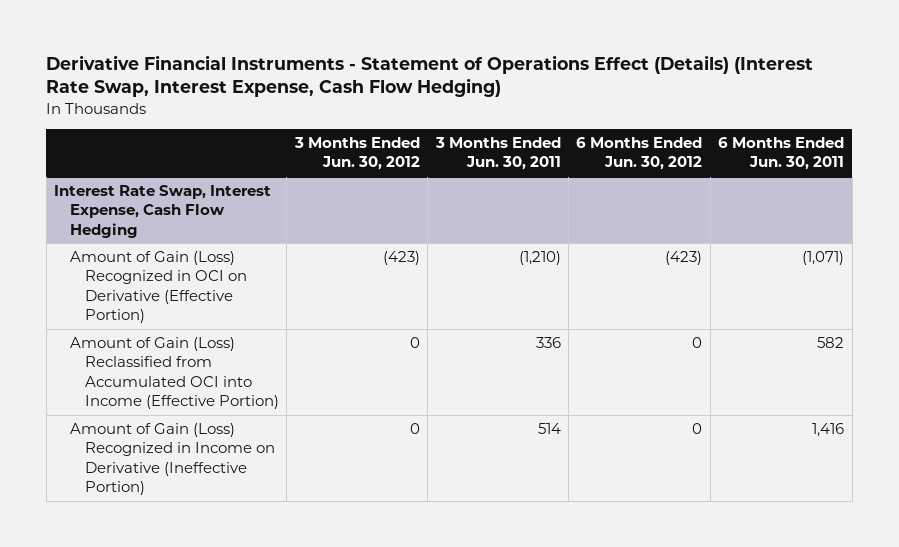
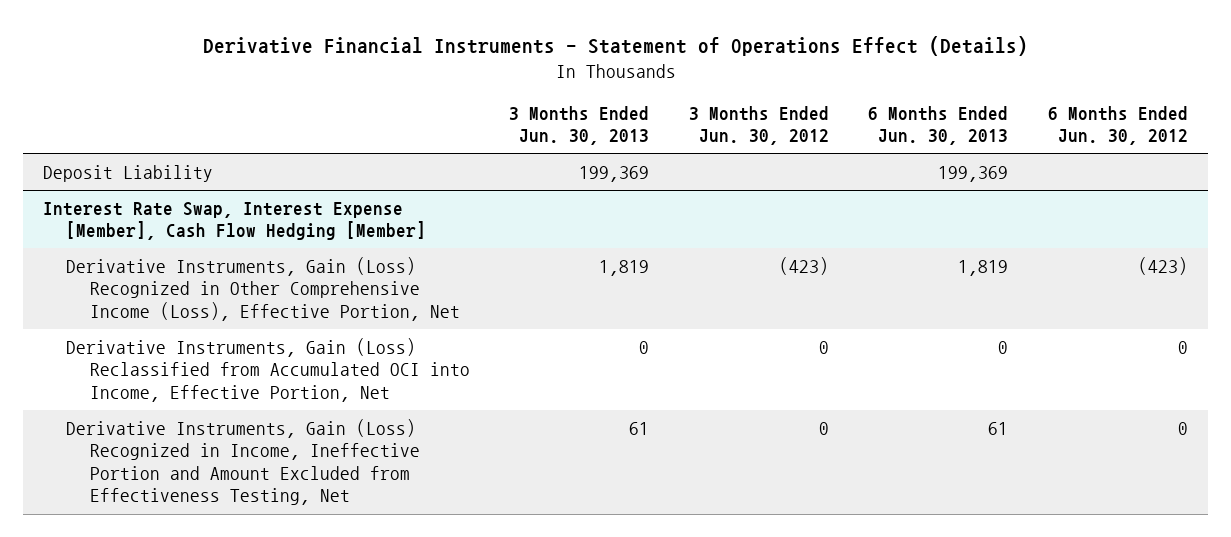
[46,54,814,98] Derivative Financial Instruments - Statement of Operations Effect (Details) (Interest Rate Swap, Interest Expense, Cash Flow Hedging) -> [202,35,1028,56] Derivative Financial Instruments - Statement of Operations Effect (Details)
[434,137,561,171] 3 Months Ended Jun. 30, 2011 -> none
[718,137,845,171] 6 Months Ended Jun. 30, 2011 -> none
none -> [509,105,650,146] 3 Months Ended Jun. 30, 2013
none -> [868,105,1009,146] 6 Months Ended Jun. 30, 2013
none -> [43,164,214,182] Deposit Liability
[54,185,272,238] Interest Rate Swap, Interest Expense, Cash Flow Hedging -> [43,201,427,241] Interest Rate Swap, Interest Expense [Member], Cash Flow Hedging [Member]
[69,251,247,324] Amount of Gain (Loss) Recognized in OCI on Derivative (Effective Portion) -> [66,256,460,321] Derivative Instruments, Gain (Loss) Recognized in Other Comprehensive Income (Loss), Effective Portion, Net
[69,337,279,410] Amount of Gain (Loss) Reclassified from Accumulated OCI into Income (Effective Portion) -> [66,337,470,402] Derivative Instruments, Gain (Loss) Reclassified from Accumulated OCI into Income, Effective Portion, Net
[69,423,275,496] Amount of Gain (Loss) Recognized in Income on Derivative (Ineffective Portion) -> [66,418,420,506] Derivative Instruments, Gain (Loss) Recognized in Income, Ineffective Portion and Amount Excluded from Effectiveness Testing, Net

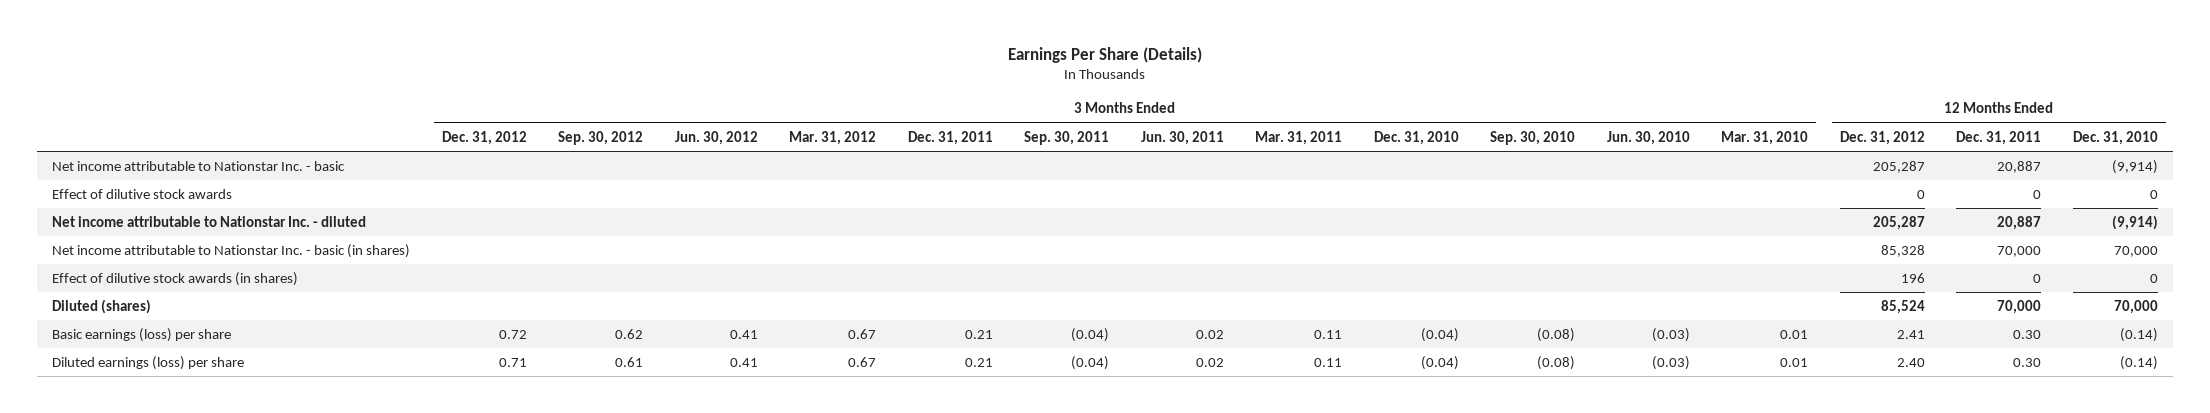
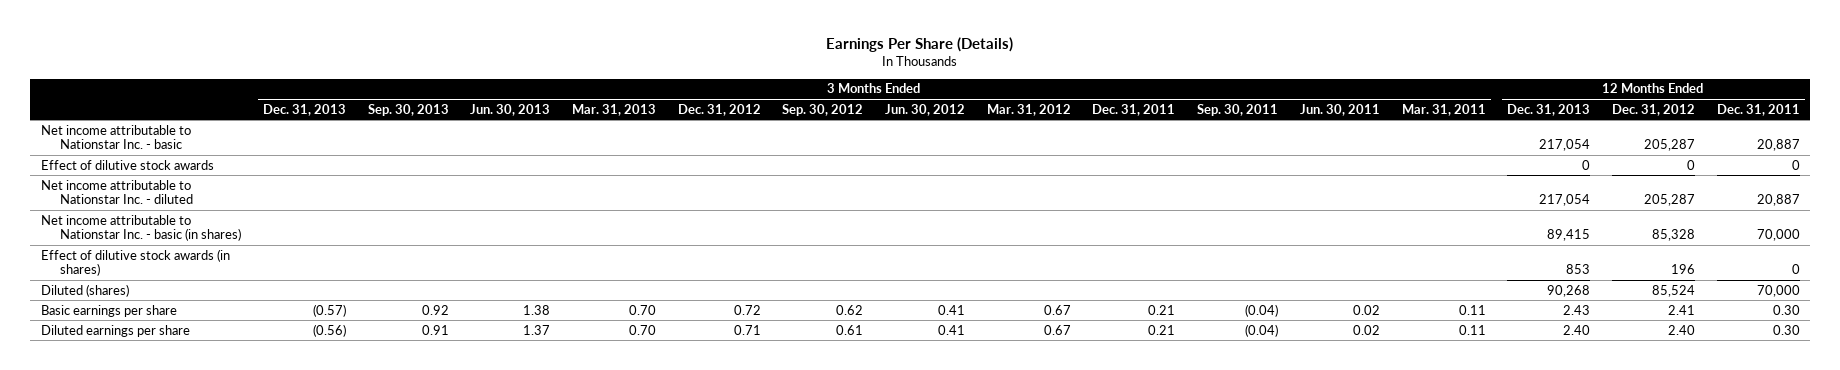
[1373,130,1459,145] Dec. 31, 2010 -> none
[1490,130,1576,145] Sep. 30, 2010 -> none
[1606,130,1690,145] Jun. 30, 2010 -> none
[1721,130,1809,145] Mar. 31, 2010 -> none
[2072,130,2158,145] Dec. 31, 2010 -> none
none -> [262,103,346,116] Dec. 31, 2013
none -> [367,103,449,116] Sep. 30, 2013
none -> [470,103,551,116] Jun. 30, 2013
none -> [571,103,656,116] Mar. 31, 2013
none -> [1507,103,1591,116] Dec. 31, 2013
[52,328,232,343] Basic earnings (loss) per share -> [40,304,177,317] Basic earnings per share
[52,356,245,371] Diluted earnings (loss) per share -> [40,324,190,337] Diluted earnings per share

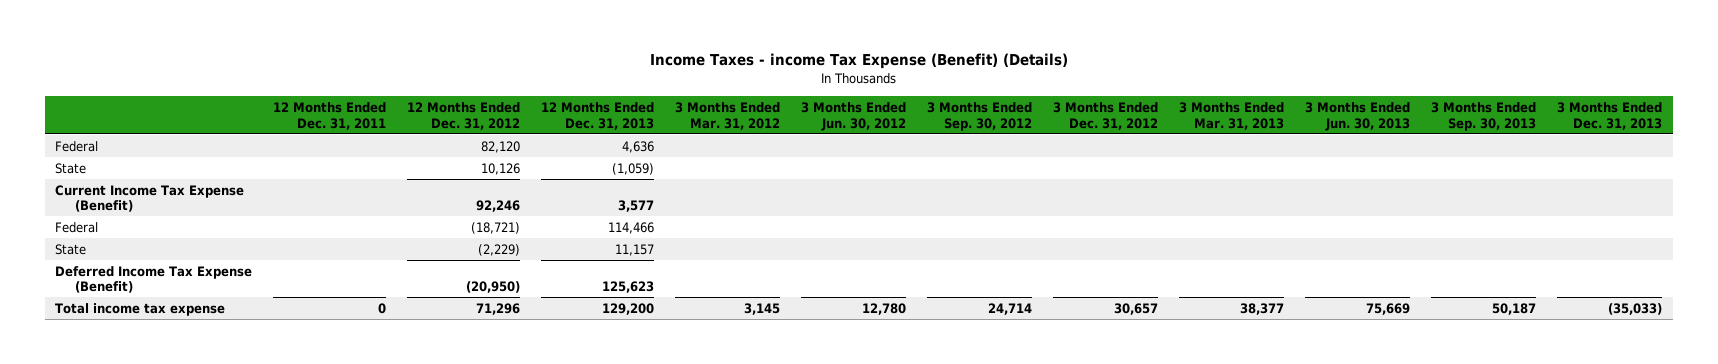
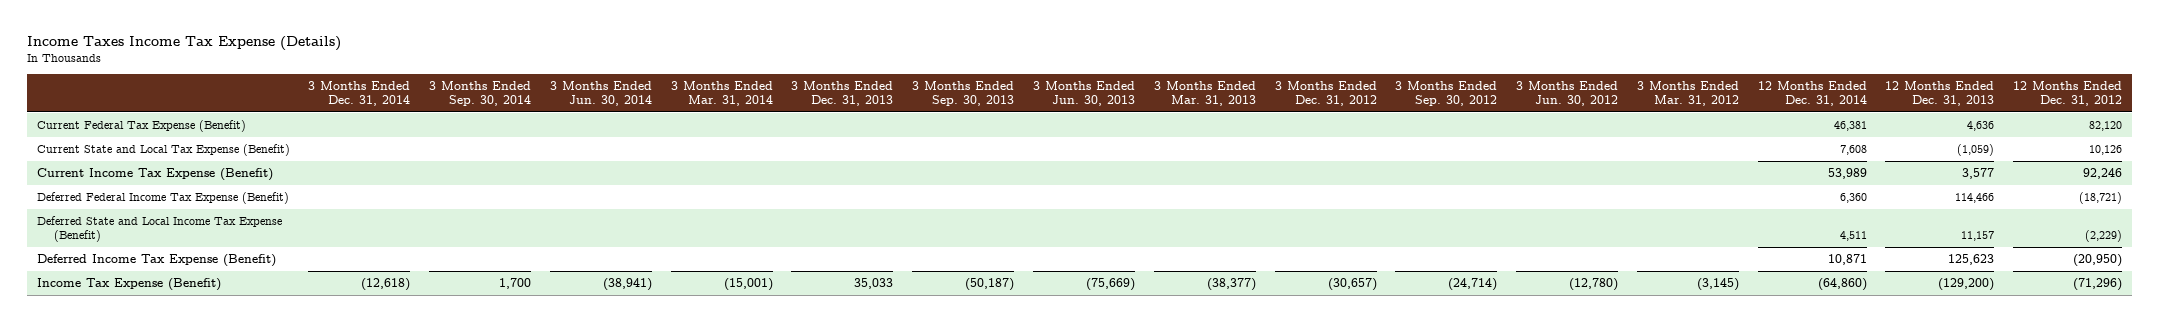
[649,53,1068,70] Income Taxes - income Tax Expense (Benefit) (Details) -> [27,35,342,51] Income Taxes Income Tax Expense (Details)
[273,102,387,130] 12 Months Ended Dec. 31, 2011 -> none
none -> [308,80,411,107] 3 Months Ended Dec. 31, 2014
none -> [429,80,532,107] 3 Months Ended Sep. 30, 2014
none -> [549,80,652,107] 3 Months Ended Jun. 30, 2014
none -> [670,80,773,107] 3 Months Ended Mar. 31, 2014
none -> [1757,80,1867,107] 12 Months Ended Dec. 31, 2014
[55,140,99,152] Federal -> [36,120,246,133] Current Federal Tax Expense (Benefit)
[55,162,87,174] State -> [36,144,290,157] Current State and Local Tax Expense (Benefit)
[55,221,99,233] Federal -> [36,192,289,205] Deferred Federal Income Tax Expense (Benefit)
[55,243,87,255] State -> [36,216,282,243] Deferred State and Local Income Tax Expense (Benefit)
[55,302,226,316] Total income tax expense -> [36,278,221,292] Income Tax Expense (Benefit)
[476,302,521,315] 71,296 -> [2073,278,2123,292] (71,296)
[602,302,655,315] 129,200 -> [1938,278,1995,292] (129,200)
[744,302,781,315] 3,145 -> [1696,278,1739,292] (3,145)
[862,302,907,315] 12,780 -> [1569,278,1619,292] (12,780)
[988,302,1033,315] 24,714 -> [1448,278,1498,292] (24,714)
[1114,302,1159,315] 30,657 -> [1327,278,1377,292] (30,657)
[1240,302,1285,315] 38,377 -> [1206,278,1256,292] (38,377)
[1366,302,1411,315] 75,669 -> [1085,278,1135,292] (75,669)
[1492,302,1537,315] 50,187 -> [965,278,1015,292] (50,187)
[1608,302,1663,315] (35,033) -> [854,278,894,290] 35,033

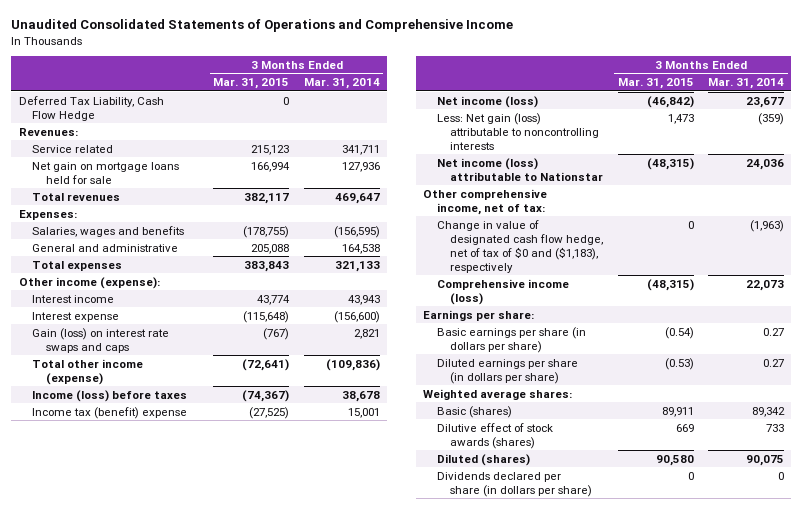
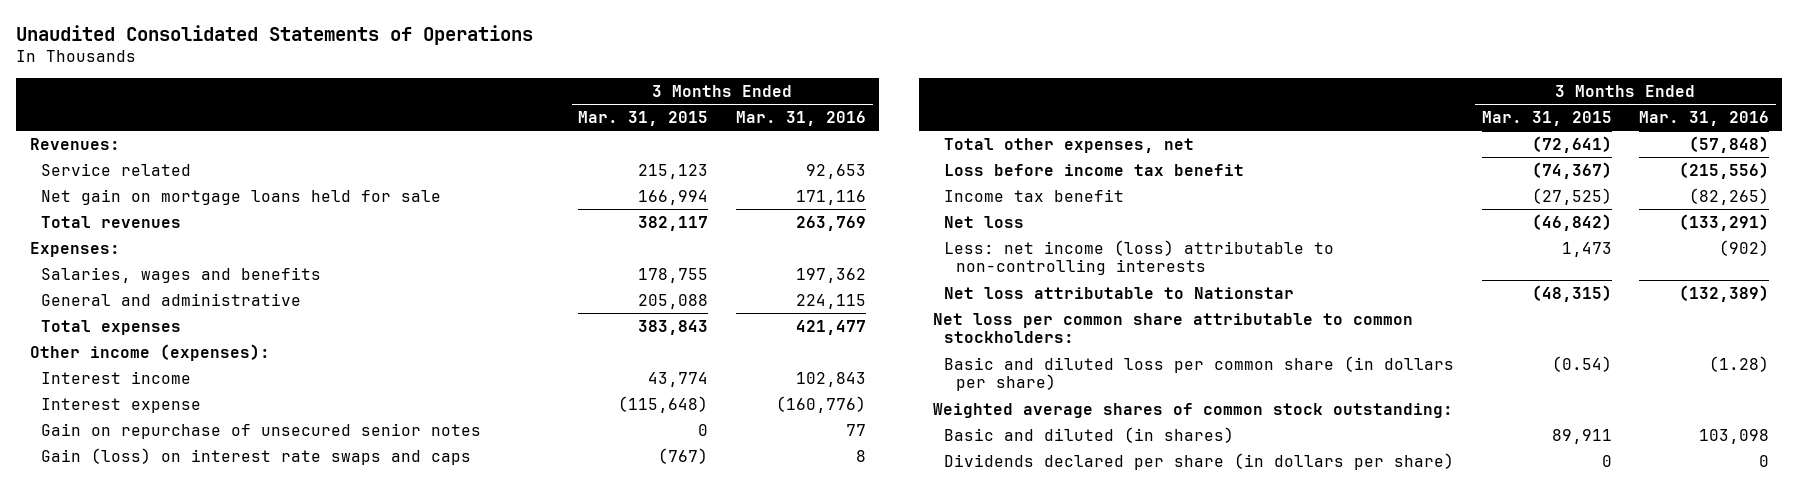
[11,19,514,33] Unaudited Consolidated Statements of Operations and Comprehensive Income -> [16,24,534,45] Unaudited Consolidated Statements of Operations
[303,78,380,90] Mar. 31, 2014 -> none
none -> [735,111,866,127] Mar. 31, 2016
[18,95,164,121] Deferred Tax Liability, Cash Flow Hedge -> none
[243,225,290,238] (178,755) -> [638,267,709,283] 178,755
[18,276,160,289] Other income (expense): -> [29,343,270,361] Other income (expenses):
none -> [41,422,482,439] Gain on repurchase of unsecured senior notes
[422,188,547,215] Other comprehensive income, net of tax: -> none
[436,219,604,273] Change in value of designated cash flow hedge, net of tax of $0 and ($1,183), respectively -> none
[436,278,569,305] Comprehensive income (loss) -> none
[436,358,578,384] Diluted earnings per share (in dollars per share) -> none
[422,388,572,400] Weighted average shares: -> none
[436,422,553,449] Dilutive effect of stock awards (shares) -> none
[436,453,530,466] Diluted (shares) -> none
[32,358,144,385] Total other income (expense) -> [944,137,1195,153] Total other expenses, net
[32,389,188,402] Income (loss) before taxes -> [944,163,1245,176] Loss before income tax benefit
[32,406,188,419] Income tax (benefit) expense -> [944,188,1125,202] Income tax benefit
[436,95,538,108] Net income (loss) -> [944,215,1025,228] Net loss
[436,112,600,150] Less: Net gain (loss) attributable to noncontrolling interests -> [944,239,1335,276] Less: net income (loss) attributable to non-controlling interests
[436,157,604,181] Net income (loss) attributable to Nationstar -> [944,286,1295,299] Net loss attributable to Nationstar
[422,309,534,321] Earnings per share: -> [932,312,1413,344] Net loss per common share attributable to common stockholders:
[436,326,586,353] Basic earnings per share (in dollars per share) -> [944,355,1455,392] Basic and diluted loss per common share (in dollars per share)
none -> [932,402,1453,418] Weighted average shares of common stock outstanding:
[436,405,512,418] Basic (shares) -> [944,426,1235,443] Basic and diluted (in shares)

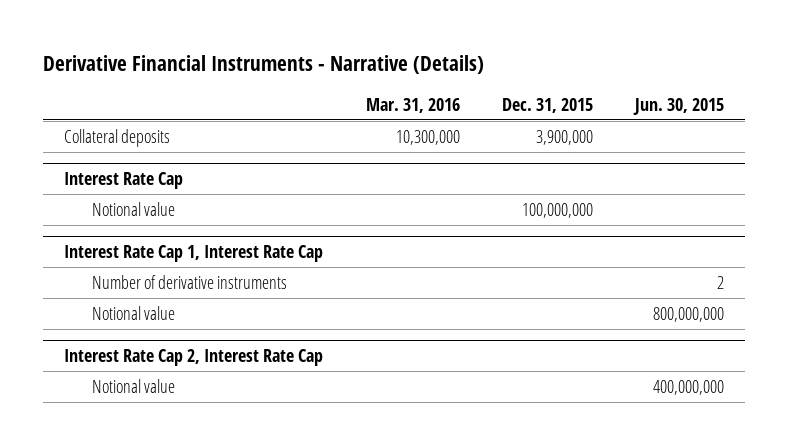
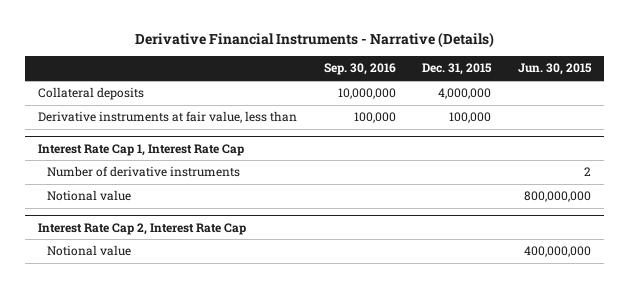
[365,97,460,113] Mar. 31, 2016 -> none
none -> [323,63,396,76] Sep. 30, 2016
[64,172,184,190] Interest Rate Cap -> none
[91,201,175,216] Notional value -> none
[535,129,593,145] 3,900,000 -> [438,88,492,100] 4,000,000
none -> [38,111,298,124] Derivative instruments at fair value, less than

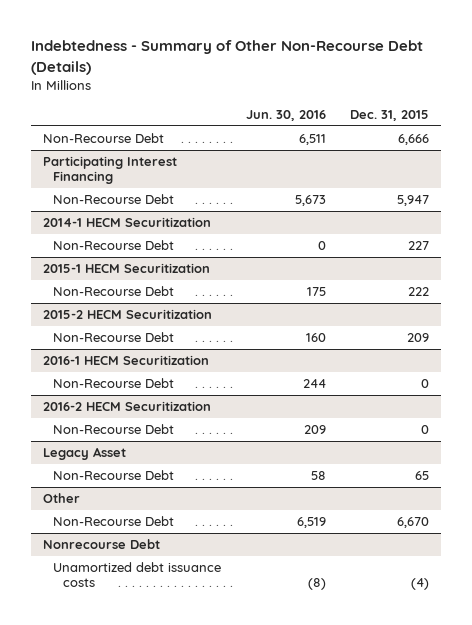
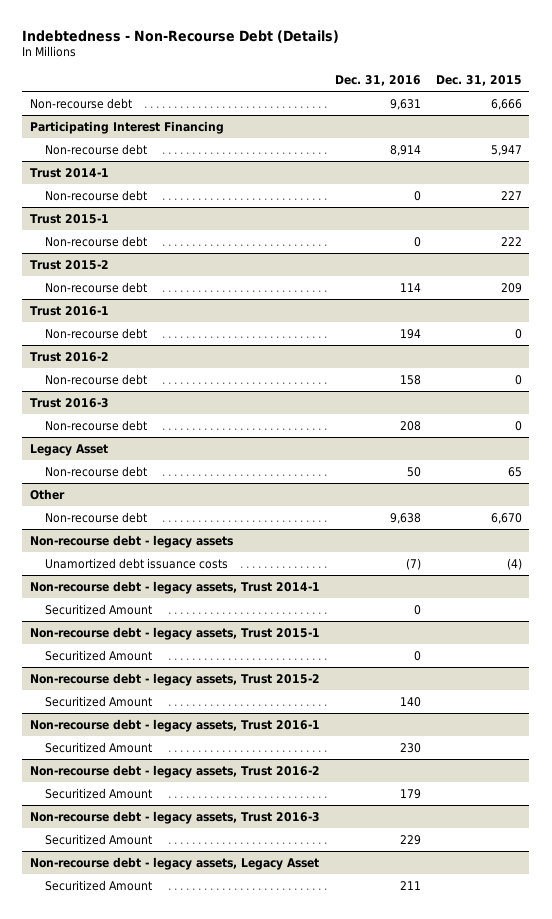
[30,40,423,75] Indebtedness - Summary of Other Non-Recourse Debt (Details) -> [22,29,340,43] Indebtedness - Non-Recourse Debt (Details)
[245,110,326,122] Jun. 30, 2016 -> none
none -> [334,75,421,87] Dec. 31, 2016
[43,133,165,144] Non-Recourse Debt -> [29,97,132,109] Non-recourse debt
[53,194,175,205] Non-Recourse Debt -> [45,143,148,155] Non-recourse debt
[43,217,212,228] 2014-1 HECM Securitization -> [29,167,109,178] Trust 2014-1
[53,240,175,251] Non-Recourse Debt -> [45,189,148,201] Non-recourse debt
[43,263,211,274] 2015-1 HECM Securitization -> [29,213,109,224] Trust 2015-1
[53,286,175,297] Non-Recourse Debt -> [45,235,148,247] Non-recourse debt
[43,309,213,320] 2015-2 HECM Securitization -> [29,259,109,270] Trust 2015-2
[53,332,175,343] Non-Recourse Debt -> [45,281,148,293] Non-recourse debt
[43,355,210,366] 2016-1 HECM Securitization -> [29,305,109,316] Trust 2016-1
[53,378,175,389] Non-Recourse Debt -> [45,327,148,339] Non-recourse debt
[43,401,212,412] 2016-2 HECM Securitization -> [29,351,109,362] Trust 2016-2
[53,424,175,435] Non-Recourse Debt -> [45,373,148,385] Non-recourse debt
none -> [29,397,109,408] Trust 2016-3
none -> [45,419,148,431] Non-recourse debt
[53,470,175,481] Non-Recourse Debt -> [45,465,148,477] Non-recourse debt
[53,516,175,527] Non-Recourse Debt -> [45,511,148,523] Non-recourse debt
[43,539,161,550] Nonrecourse Debt -> [29,534,233,548] Non-recourse debt - legacy assets
none -> [29,580,320,594] Non-recourse debt - legacy assets, Trust 2014-1
none -> [45,603,153,615] Securitized Amount
none -> [29,626,320,640] Non-recourse debt - legacy assets, Trust 2015-1
none -> [45,649,153,661] Securitized Amount
none -> [29,672,320,686] Non-recourse debt - legacy assets, Trust 2015-2
none -> [45,695,153,707] Securitized Amount
none -> [29,718,320,732] Non-recourse debt - legacy assets, Trust 2016-1
none -> [45,741,153,753] Securitized Amount
none -> [29,764,320,778] Non-recourse debt - legacy assets, Trust 2016-2
none -> [45,787,153,799] Securitized Amount
none -> [29,810,320,824] Non-recourse debt - legacy assets, Trust 2016-3
none -> [45,833,153,845] Securitized Amount
none -> [29,856,319,870] Non-recourse debt - legacy assets, Legacy Asset
none -> [45,879,153,891] Securitized Amount

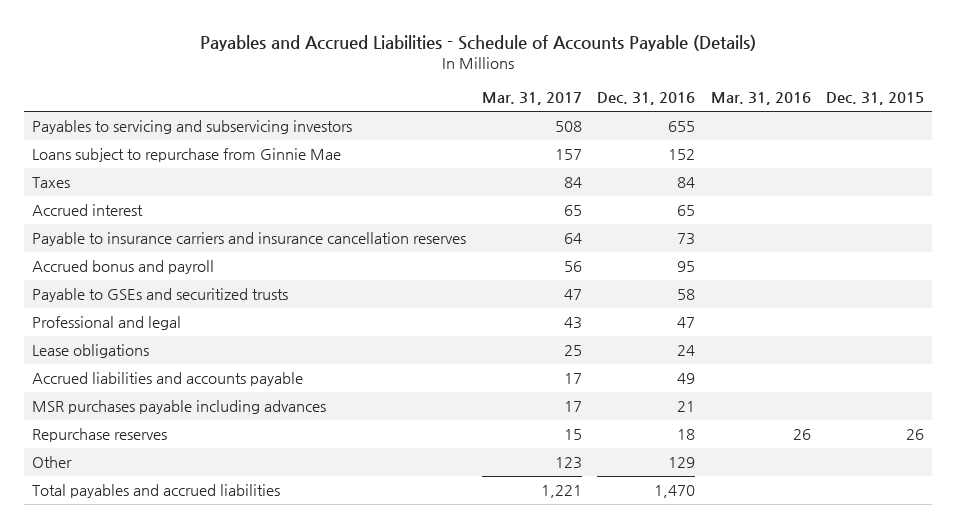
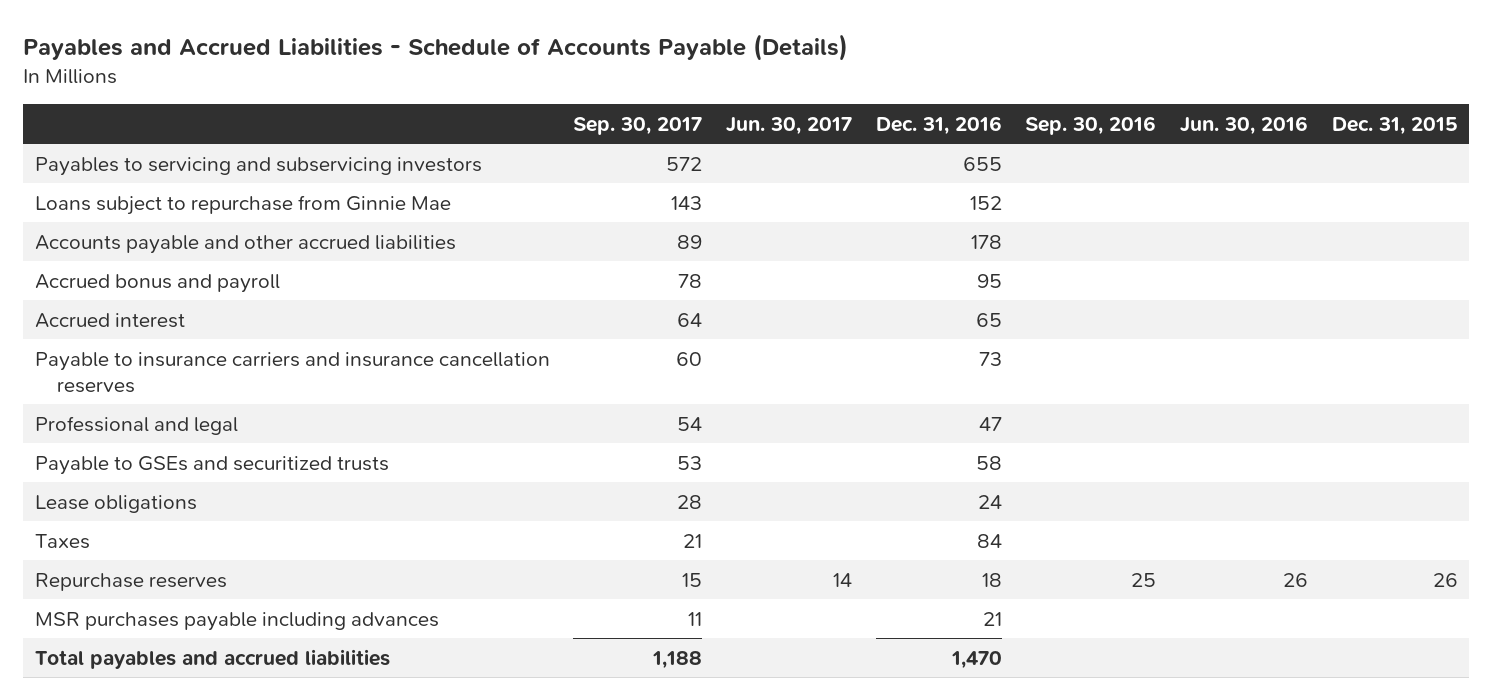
[481,92,582,106] Mar. 31, 2017 -> none
[710,92,811,106] Mar. 31, 2016 -> none
none -> [573,116,703,135] Sep. 30, 2017
none -> [725,116,852,135] Jun. 30, 2017
none -> [1025,115,1157,135] Sep. 30, 2016
none -> [1179,115,1308,135] Jun. 30, 2016
none -> [34,234,456,254] Accounts payable and other accrued liabilities
[32,260,215,275] Accrued bonus and payroll -> [34,273,280,293] Accrued bonus and payroll
[32,288,289,303] Payable to GSEs and securitized trusts -> [34,455,389,475] Payable to GSEs and securitized trusts
[32,372,304,387] Accrued liabilities and accounts payable -> none
[32,177,71,189] Taxes -> [34,533,90,549] Taxes
[32,456,73,469] Other -> none
[32,400,327,415] MSR purchases payable including advances -> [34,611,439,631] MSR purchases payable including advances

